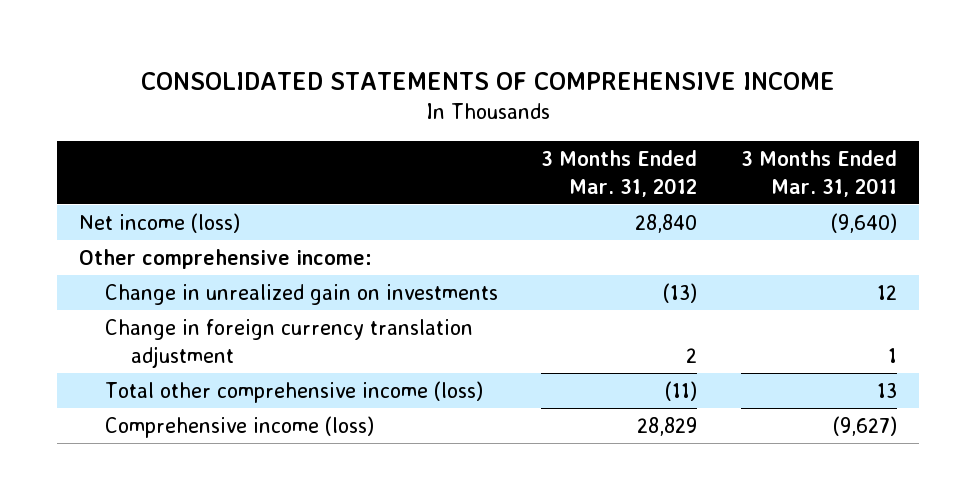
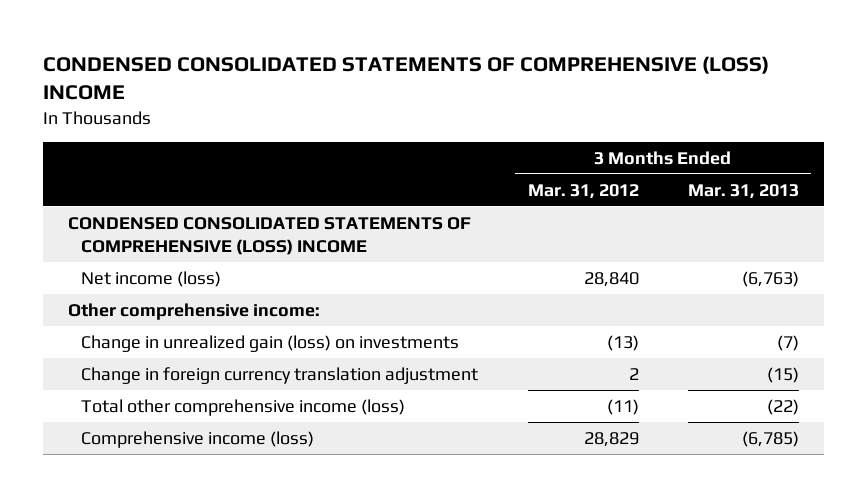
[140,72,835,91] CONSOLIDATED STATEMENTS OF COMPREHENSIVE INCOME -> [42,55,769,101] CONDENSED CONSOLIDATED STATEMENTS OF COMPREHENSIVE (LOSS) INCOME
[740,149,897,197] 3 Months Ended Mar. 31, 2011 -> none
none -> [688,183,800,199] Mar. 31, 2013
none -> [67,216,471,256] CONDENSED CONSOLIDATED STATEMENTS OF COMPREHENSIVE (LOSS) INCOME
[104,283,498,305] Change in unrealized gain on investments -> [81,334,460,352] Change in unrealized gain (loss) on investments

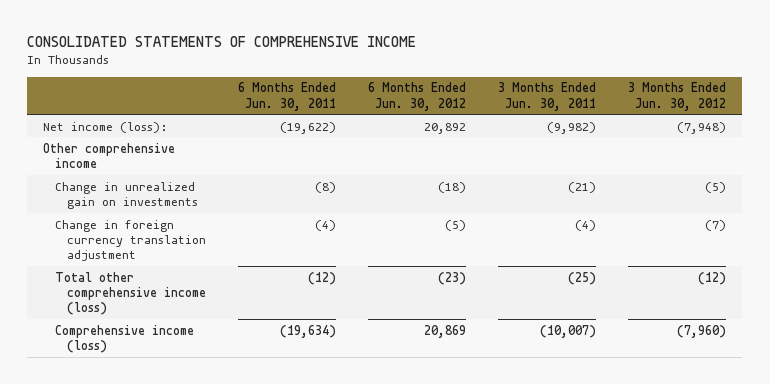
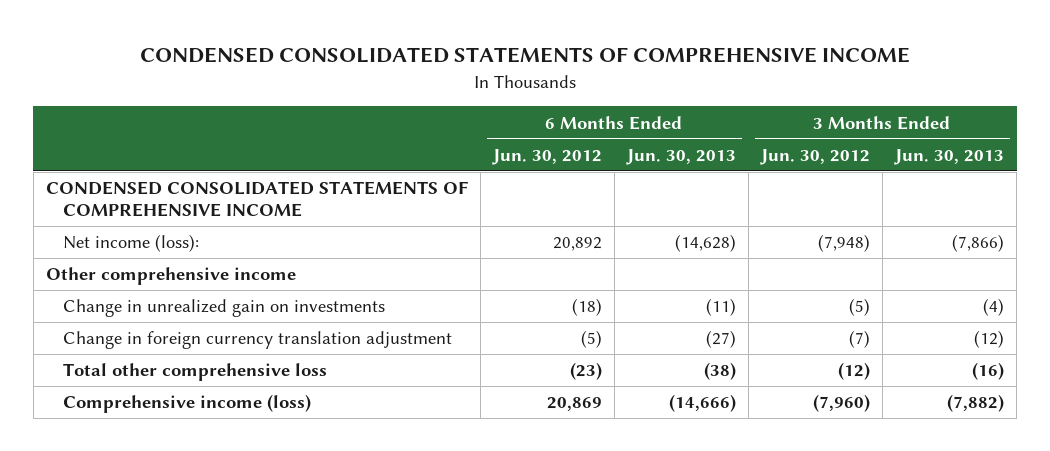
[27,36,417,48] CONSOLIDATED STATEMENTS OF COMPREHENSIVE INCOME -> [139,47,910,64] CONDENSED CONSOLIDATED STATEMENTS OF COMPREHENSIVE INCOME
[237,82,336,111] 6 Months Ended Jun. 30, 2011 -> none
[498,82,597,111] 3 Months Ended Jun. 30, 2011 -> none
none -> [625,148,736,165] Jun. 30, 2013
none -> [893,148,1004,165] Jun. 30, 2013
none -> [45,181,468,217] CONDENSED CONSOLIDATED STATEMENTS OF COMPREHENSIVE INCOME
[55,271,206,316] Total other comprehensive income (loss) -> [62,363,327,382] Total other comprehensive loss

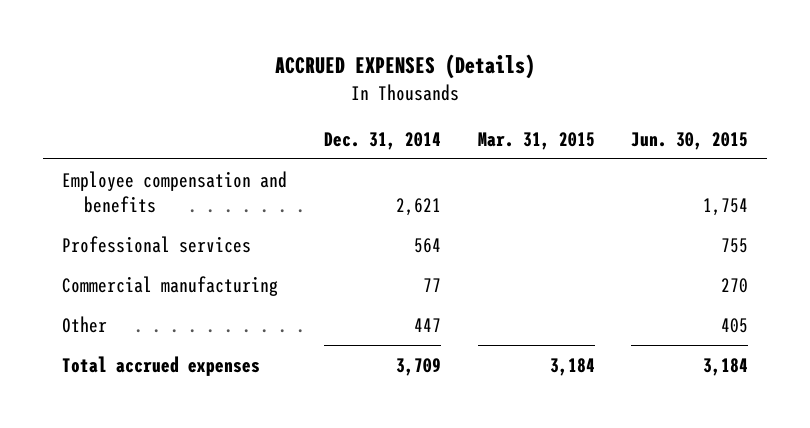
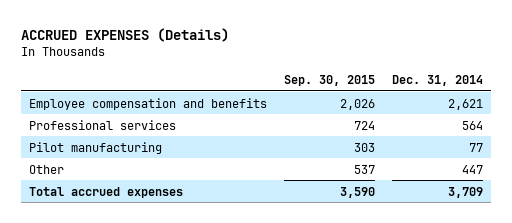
[477,131,595,150] Mar. 31, 2015 -> none
[631,131,749,150] Jun. 30, 2015 -> none
none -> [284,75,376,87] Sep. 30, 2015
[61,275,278,296] Commercial manufacturing -> [29,141,163,154] Pilot manufacturing

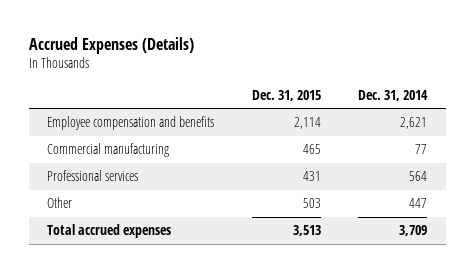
[20,27,229,42] ACCRUED EXPENSES (Details) -> [28,36,194,54] Accrued Expenses (Details)
[284,75,376,87] Sep. 30, 2015 -> none
none -> [251,89,321,101] Dec. 31, 2015
none -> [47,143,170,158] Commercial manufacturing
[29,141,163,154] Pilot manufacturing -> none

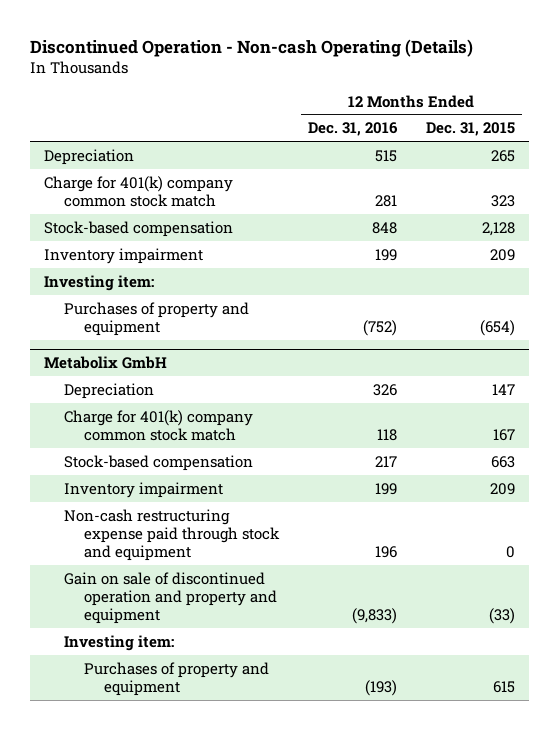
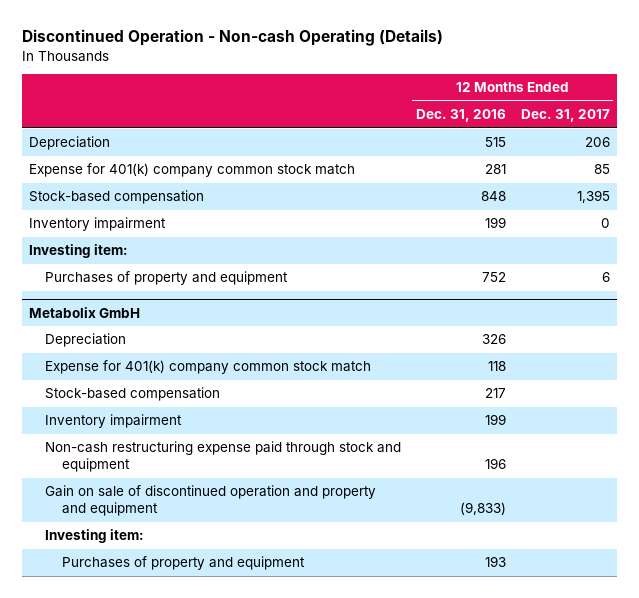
[425,122,515,137] Dec. 31, 2015 -> none
none -> [520,109,610,123] Dec. 31, 2017
[44,175,234,207] Charge for 401(k) company common stock match -> [29,163,356,178] Expense for 401(k) company common stock match
[363,319,398,336] (752) -> [481,272,506,283] 752
[64,409,254,441] Charge for 401(k) company common stock match -> [45,360,372,375] Expense for 401(k) company common stock match
[365,679,398,696] (193) -> [484,556,506,568] 193

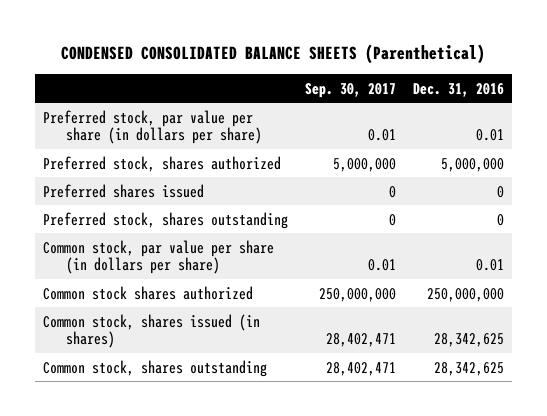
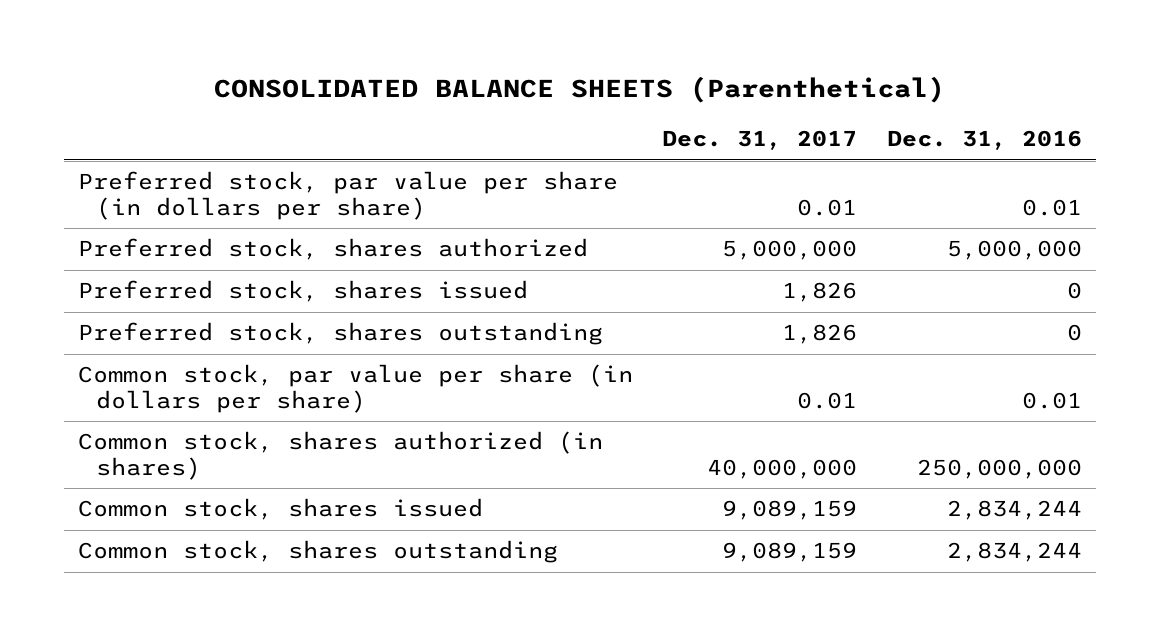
[61,43,486,64] CONDENSED CONSOLIDATED BALANCE SHEETS (Parenthetical) -> [213,75,945,103] CONSOLIDATED BALANCE SHEETS (Parenthetical)
[304,82,396,98] Sep. 30, 2017 -> none
none -> [662,130,858,151] Dec. 31, 2017
[43,183,205,198] Preferred shares issued -> [78,280,529,303] Preferred stock, shares issued
[43,285,254,300] Common stock shares authorized -> [78,431,604,480] Common stock, shares authorized (in shares)
[43,313,261,349] Common stock, shares issued (in shares) -> [78,498,484,521] Common stock, shares issued
[433,333,504,348] 28,342,625 -> [946,500,1082,521] 2,834,244
[433,361,504,376] 28,342,625 -> [946,542,1082,563] 2,834,244

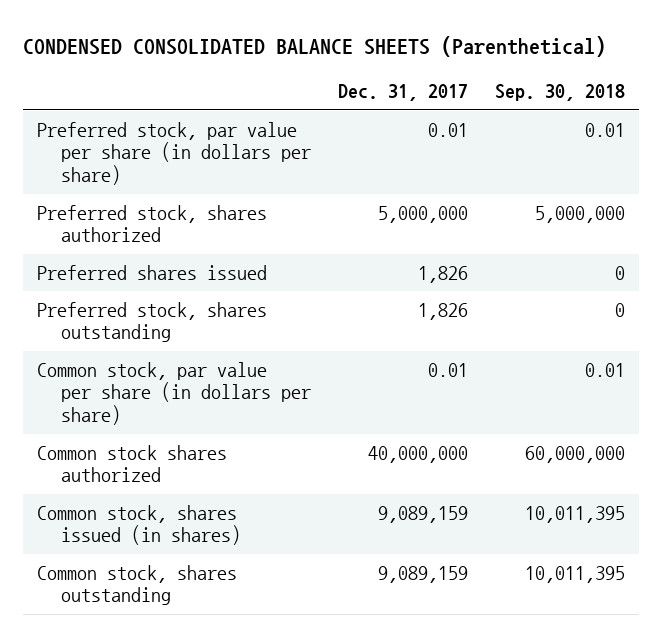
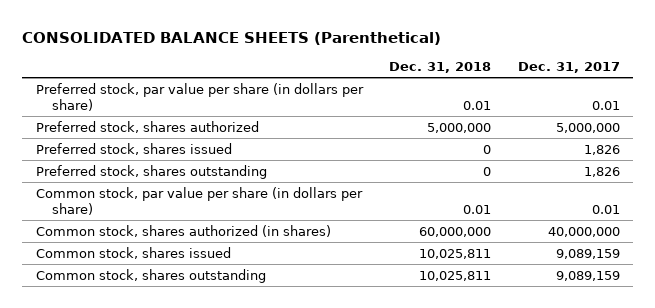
[23,36,607,58] CONDENSED CONSOLIDATED BALANCE SHEETS (Parenthetical) -> [22,31,442,45] CONSOLIDATED BALANCE SHEETS (Parenthetical)
[495,84,626,102] Sep. 30, 2018 -> none
none -> [389,62,492,74] Dec. 31, 2018
[36,264,267,280] Preferred shares issued -> [35,142,232,155] Preferred stock, shares issued
[36,444,227,483] Common stock shares authorized -> [35,224,331,237] Common stock, shares authorized (in shares)
[36,504,241,546] Common stock, shares issued (in shares) -> [35,246,231,259] Common stock, shares issued

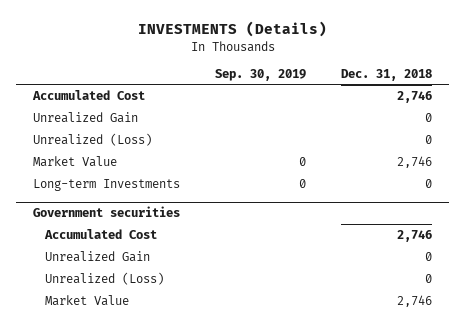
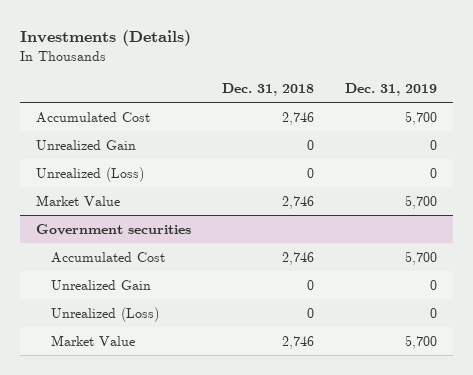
[137,21,327,38] INVESTMENTS (Details) -> [20,29,192,46] Investments (Details)
[215,68,307,81] Sep. 30, 2019 -> none
none -> [345,83,438,97] Dec. 31, 2019
[33,179,181,192] Long-term Investments -> none

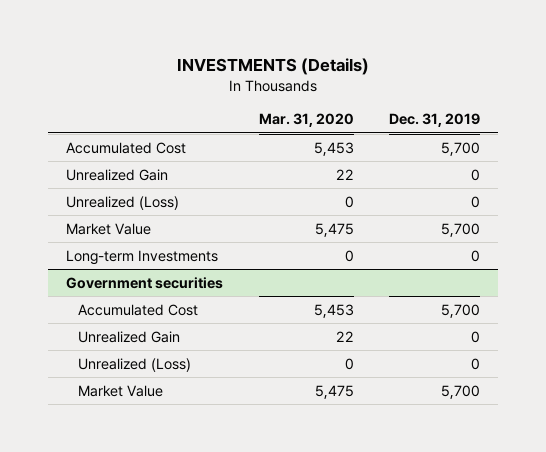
[20,29,192,46] Investments (Details) -> [177,58,370,76] INVESTMENTS (Details)
[221,83,314,97] Dec. 31, 2018 -> none
none -> [258,113,354,128] Mar. 31, 2020
none -> [66,249,219,265] Long-term Investments

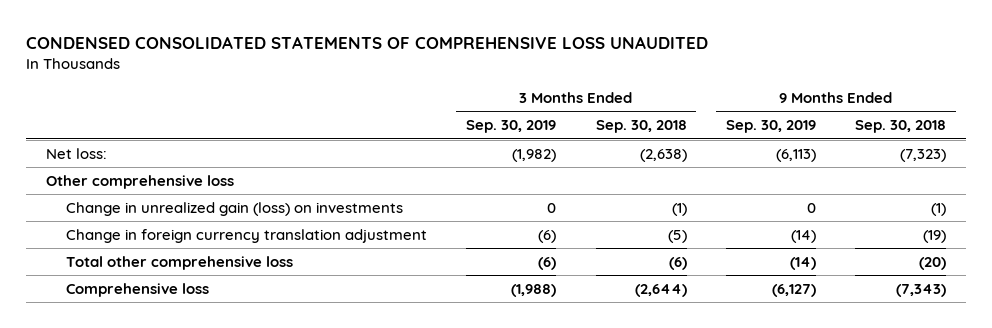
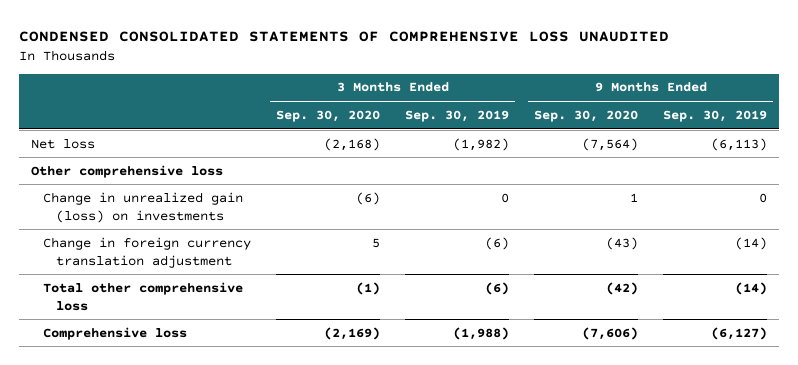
[595,120,687,134] Sep. 30, 2018 -> none
[855,120,947,134] Sep. 30, 2018 -> none
none -> [276,109,381,122] Sep. 30, 2020
none -> [534,109,639,122] Sep. 30, 2020
[45,147,107,159] Net loss: -> [31,138,96,149] Net loss

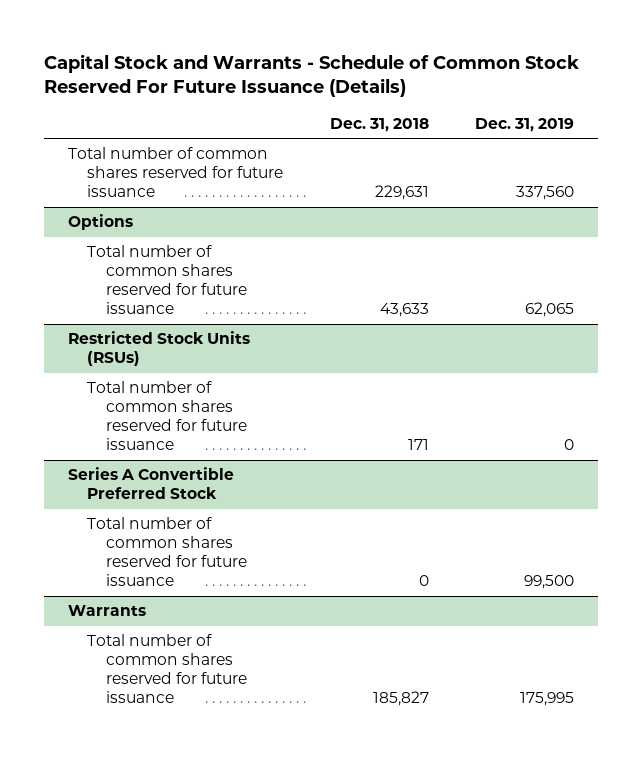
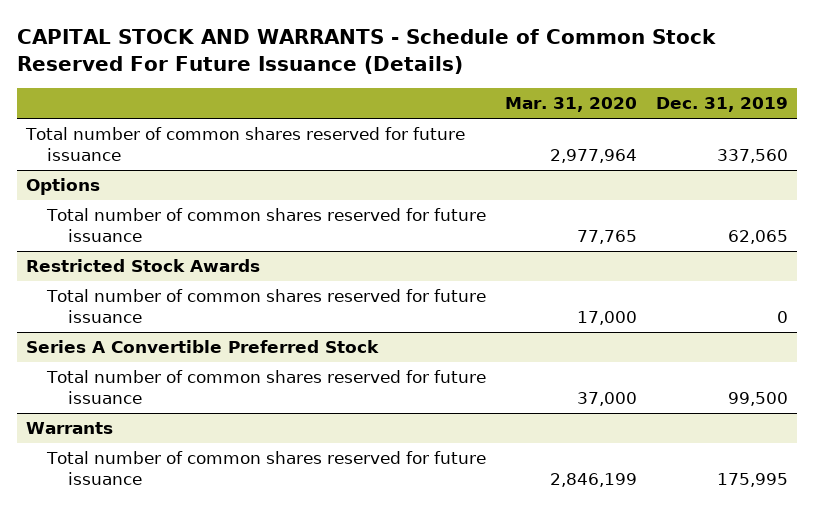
[44,53,580,98] Capital Stock and Warrants - Schedule of Common Stock Reserved For Future Issuance (Details) -> [17,28,717,74] CAPITAL STOCK AND WARRANTS - Schedule of Common Stock Reserved For Future Issuance (Details)
[329,118,429,133] Dec. 31, 2018 -> none
none -> [504,97,637,113] Mar. 31, 2020
[67,331,250,367] Restricted Stock Units (RSUs) -> [26,259,261,273] Restricted Stock Awards

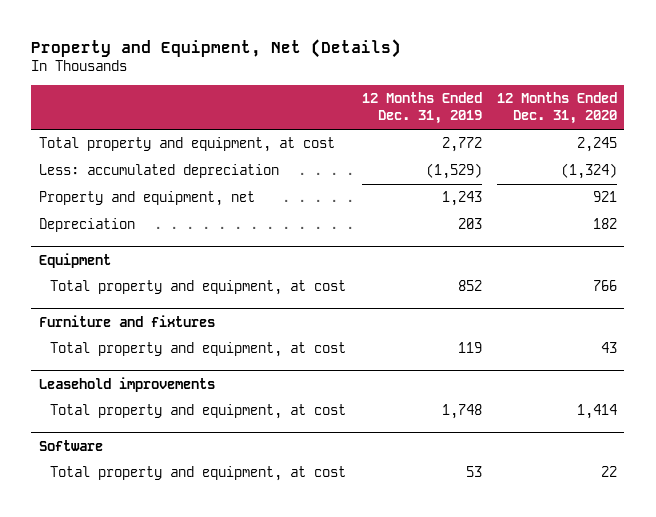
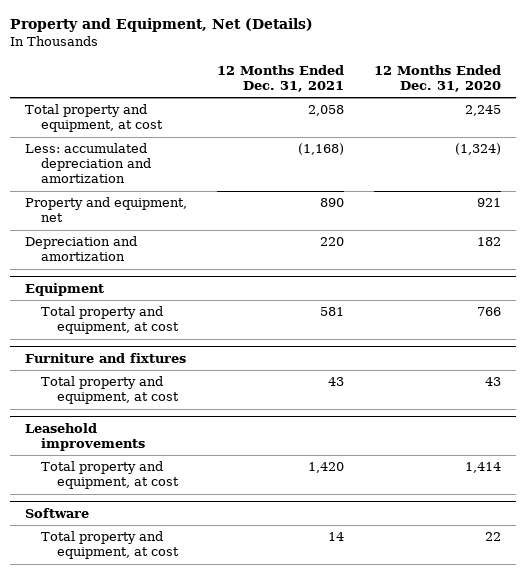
[361,92,482,125] 12 Months Ended Dec. 31, 2019 -> none
none -> [217,64,345,92] 12 Months Ended Dec. 31, 2021
[38,164,279,179] Less: accumulated depreciation -> [25,143,152,184] Less: accumulated depreciation and amortization
[38,218,135,233] Depreciation -> [25,236,138,262] Depreciation and amortization

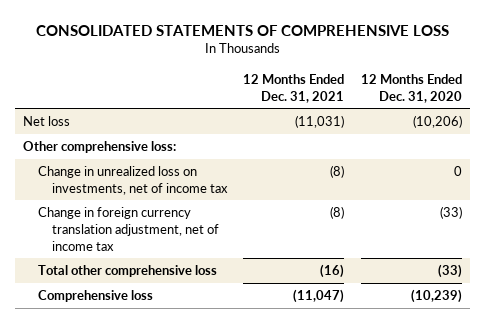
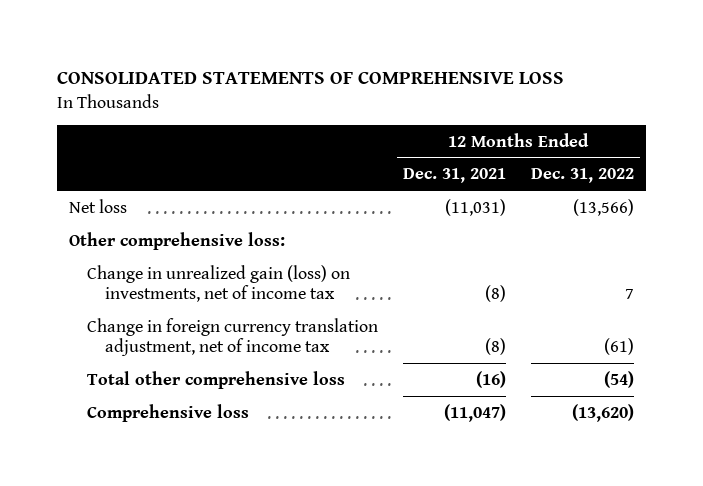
[360,73,462,103] 12 Months Ended Dec. 31, 2020 -> none
none -> [530,168,634,184] Dec. 31, 2022
[37,166,228,195] Change in unrealized loss on investments, net of income tax -> [87,264,351,303] Change in unrealized gain (loss) on investments, net of income tax

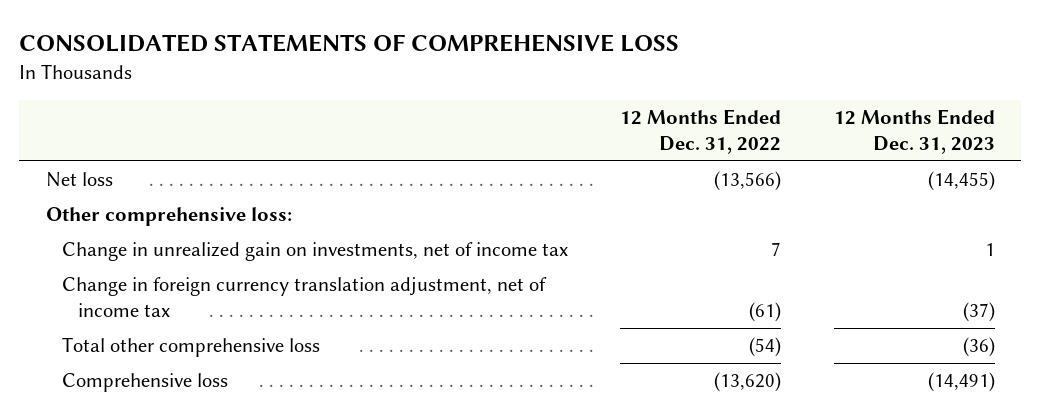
[403,168,507,184] Dec. 31, 2021 -> none
none -> [833,109,995,155] 12 Months Ended Dec. 31, 2023
[87,264,351,303] Change in unrealized gain (loss) on investments, net of income tax -> [61,242,568,262] Change in unrealized gain on investments, net of income tax

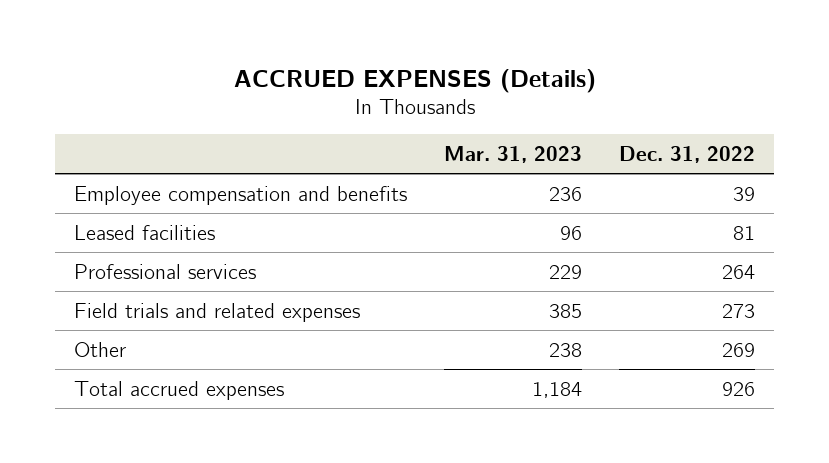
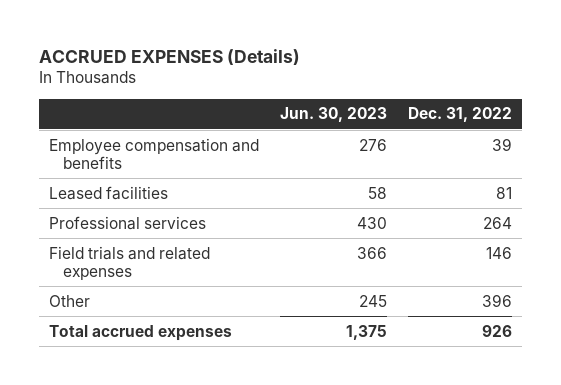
[444,145,583,163] Mar. 31, 2023 -> none
none -> [279,107,387,123] Jun. 30, 2023
[722,303,756,318] 273 -> [485,246,512,259] 146
[722,342,756,357] 269 -> [481,293,512,307] 396

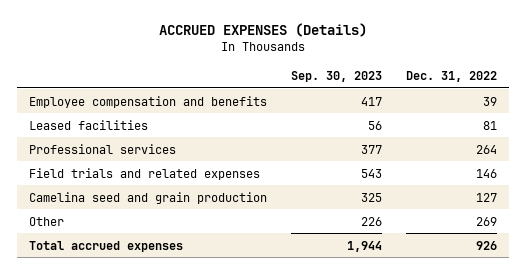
[279,107,387,123] Jun. 30, 2023 -> none
none -> [291,70,383,82] Sep. 30, 2023
none -> [28,191,267,204] Camelina seed and grain production
[481,293,512,307] 396 -> [476,216,498,226] 269

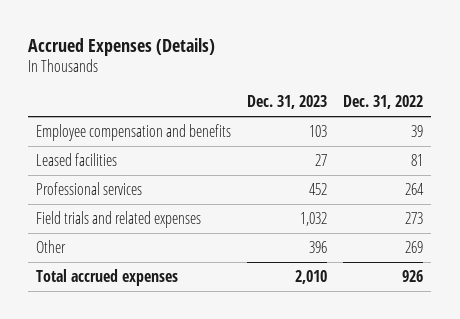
[159,23,368,38] ACCRUED EXPENSES (Details) -> [28,37,216,56] Accrued Expenses (Details)
[291,70,383,82] Sep. 30, 2023 -> none
none -> [247,95,328,110] Dec. 31, 2023
[28,191,267,204] Camelina seed and grain production -> none
[476,168,498,178] 146 -> [405,211,424,224] 273

